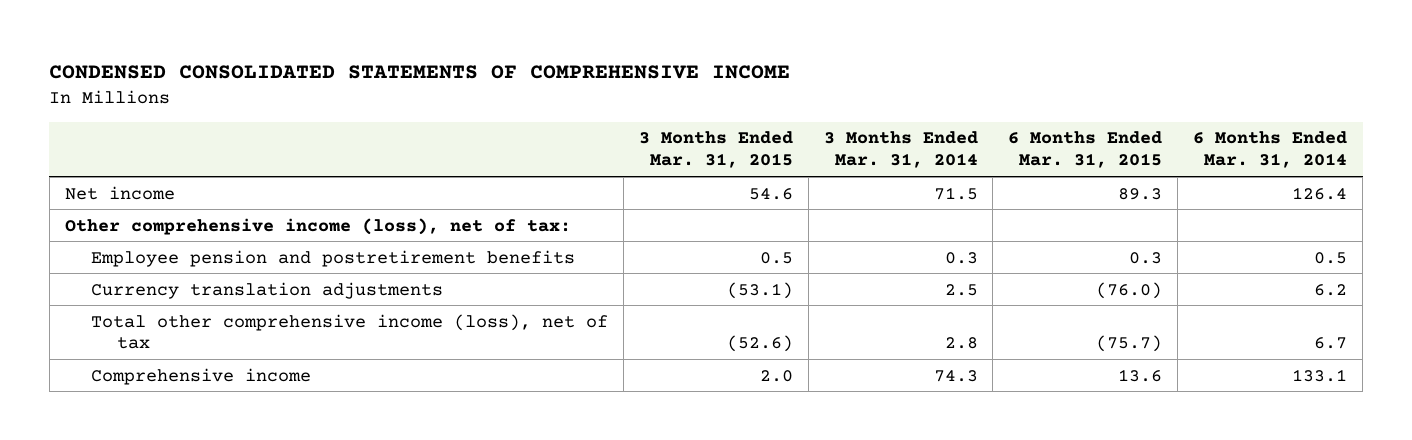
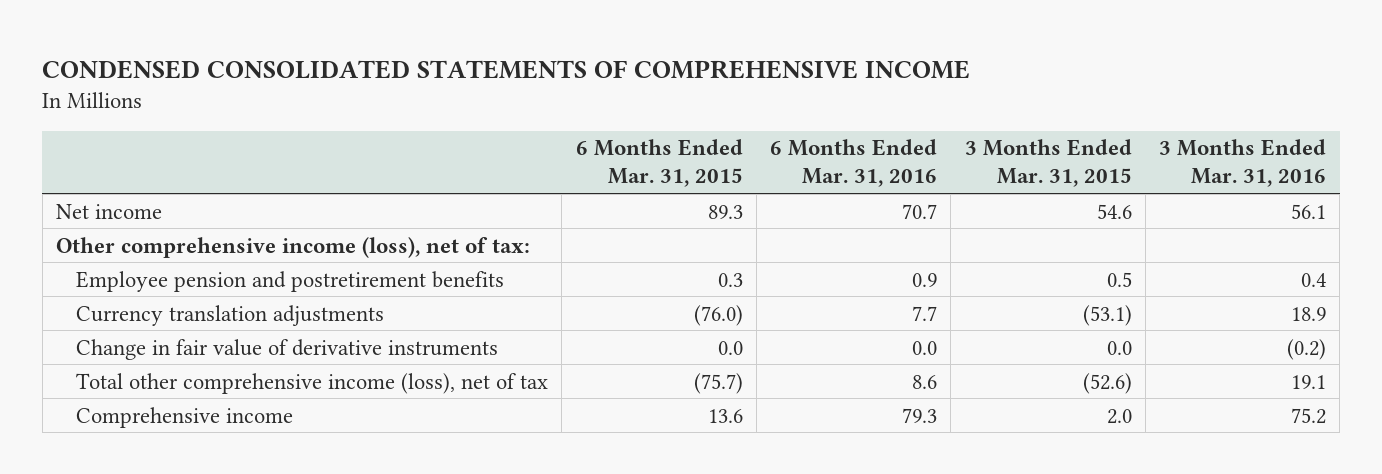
[823,131,978,169] 3 Months Ended Mar. 31, 2014 -> none
[1193,131,1348,169] 6 Months Ended Mar. 31, 2014 -> none
none -> [770,139,938,188] 6 Months Ended Mar. 31, 2016
none -> [1159,139,1327,188] 3 Months Ended Mar. 31, 2016
none -> [76,338,499,360] Change in fair value of derivative instruments

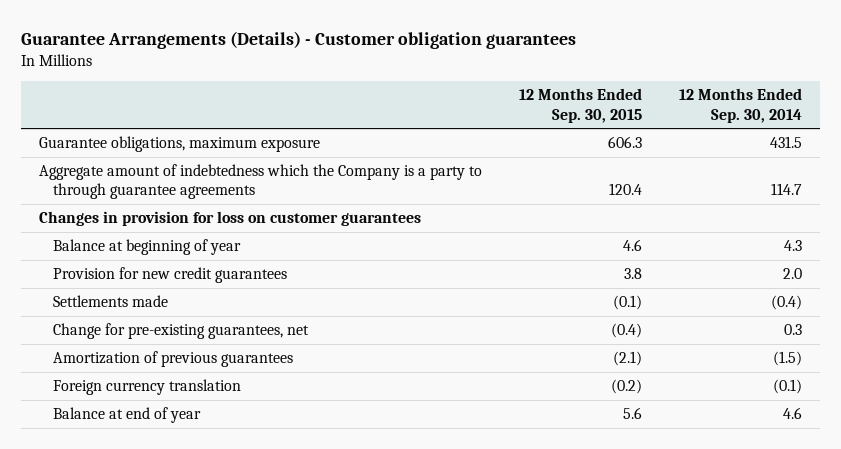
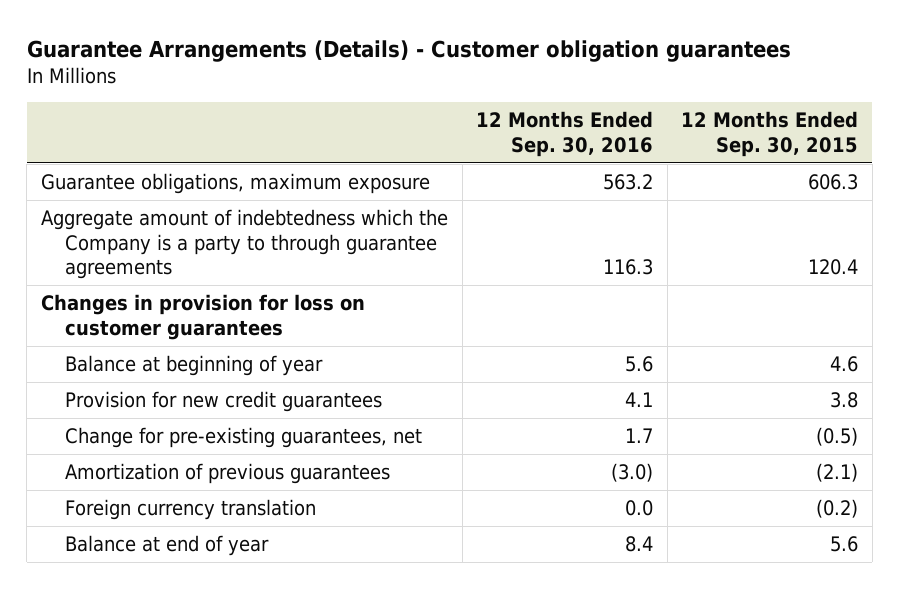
[678,88,802,123] 12 Months Ended Sep. 30, 2014 -> none
none -> [476,111,654,157] 12 Months Ended Sep. 30, 2016
[52,295,168,308] Settlements made -> none
[610,323,642,339] (0.4) -> [816,427,859,447] (0.5)

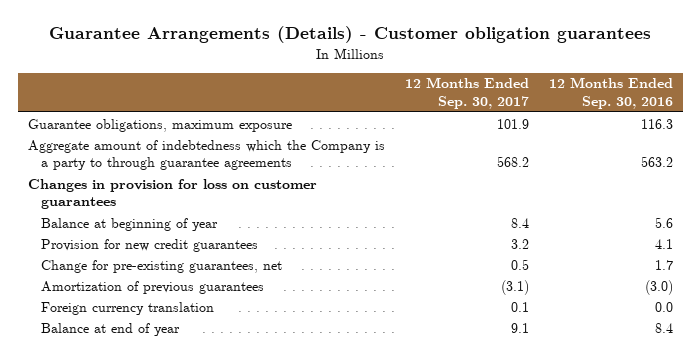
[681,111,859,157] 12 Months Ended Sep. 30, 2015 -> none
none -> [404,77,529,109] 12 Months Ended Sep. 30, 2017
[603,174,654,191] 563.2 -> [640,118,673,129] 116.3
[603,259,654,276] 116.3 -> [640,156,673,168] 563.2

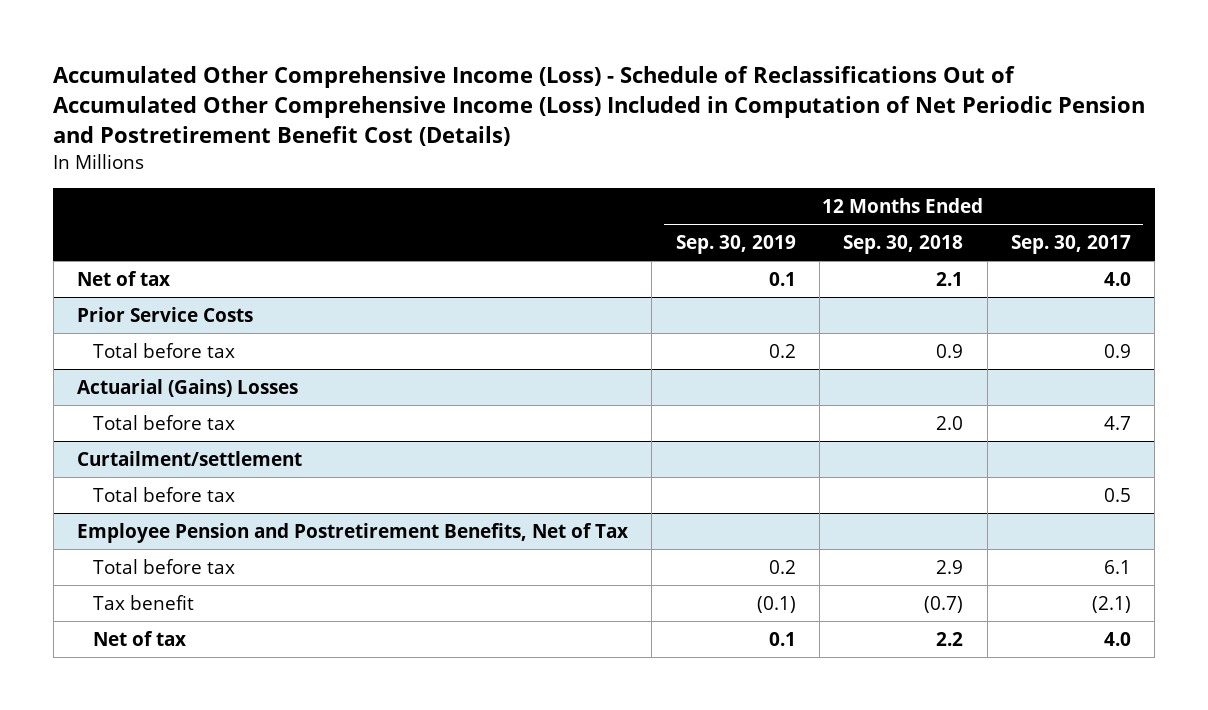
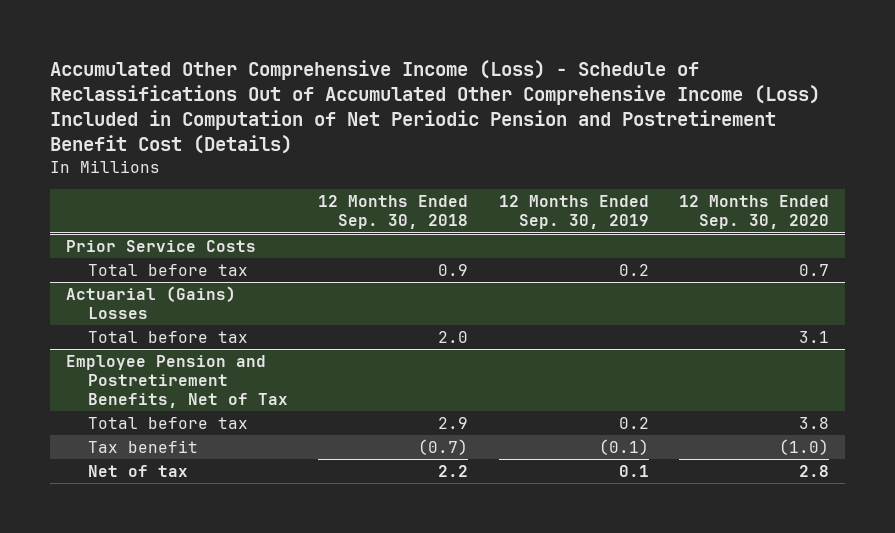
[1010,235,1131,255] Sep. 30, 2017 -> none
none -> [679,195,830,230] 12 Months Ended Sep. 30, 2020
[77,270,171,286] Net of tax -> none
[77,450,303,466] Curtailment/settlement -> none
[92,486,235,502] Total before tax -> none

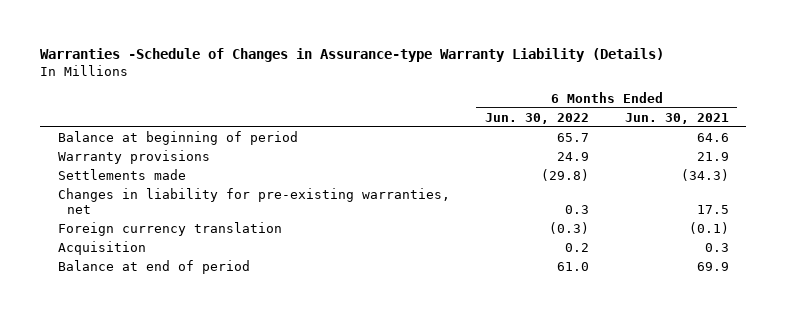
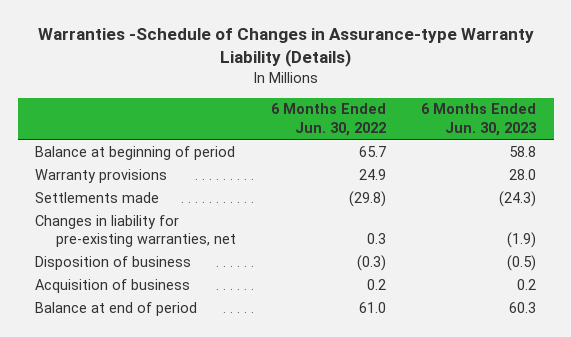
[624,112,729,124] Jun. 30, 2021 -> none
none -> [421,103,538,136] 6 Months Ended Jun. 30, 2023
[57,222,282,237] Foreign currency translation -> none
none -> [35,255,192,270] Disposition of business
[57,241,146,256] Acquisition -> [35,278,191,293] Acquisition of business

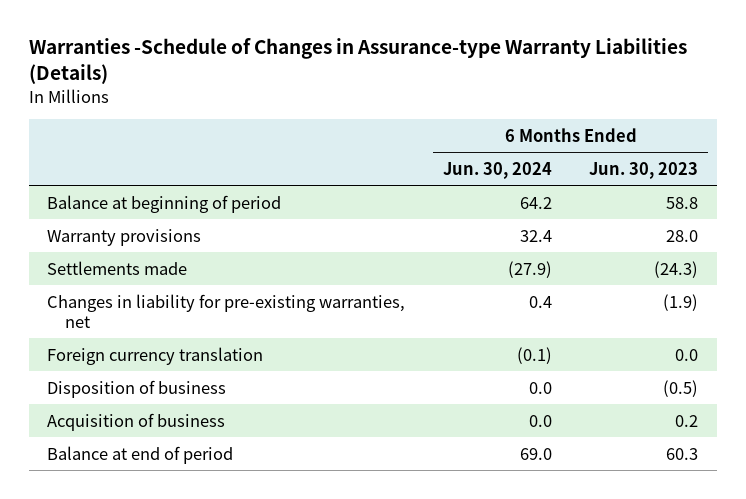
[37,28,534,68] Warranties -Schedule of Changes in Assurance-type Warranty Liability (Details) -> [28,38,687,85] Warranties -Schedule of Changes in Assurance-type Warranty Liabilities (Details)
[271,103,387,136] 6 Months Ended Jun. 30, 2022 -> none
none -> [442,161,552,179] Jun. 30, 2024
none -> [47,346,264,365] Foreign currency translation

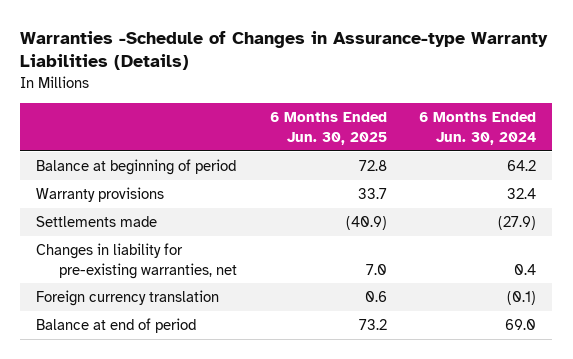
[589,161,699,179] Jun. 30, 2023 -> none
none -> [269,112,387,145] 6 Months Ended Jun. 30, 2025
[47,379,227,398] Disposition of business -> none
[47,412,226,431] Acquisition of business -> none

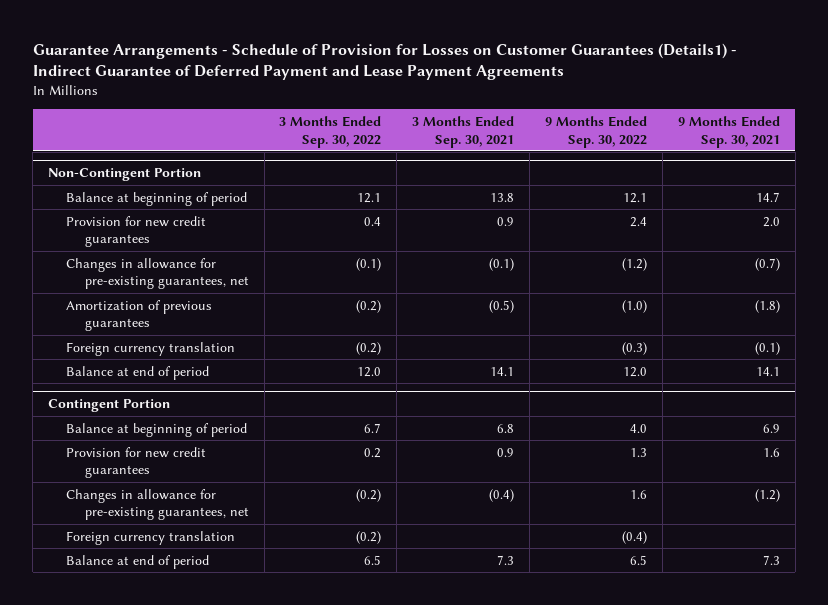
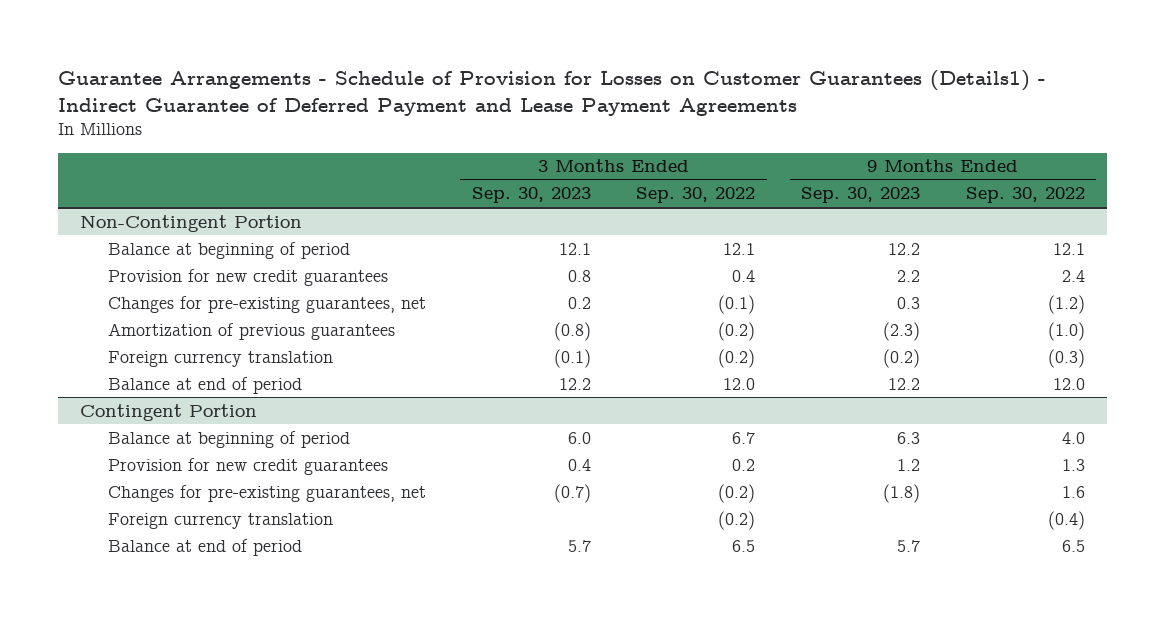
[412,115,515,148] 3 Months Ended Sep. 30, 2021 -> none
[677,115,780,148] 9 Months Ended Sep. 30, 2021 -> none
none -> [471,187,591,204] Sep. 30, 2023
none -> [800,187,920,204] Sep. 30, 2023
[66,257,249,290] Changes in allowance for pre-existing guarantees, net -> [108,295,427,313] Changes for pre-existing guarantees, net
[66,488,249,521] Changes in allowance for pre-existing guarantees, net -> [108,484,427,502] Changes for pre-existing guarantees, net

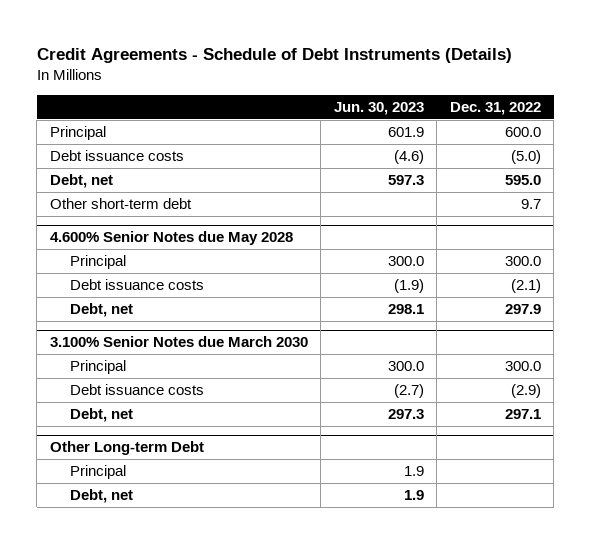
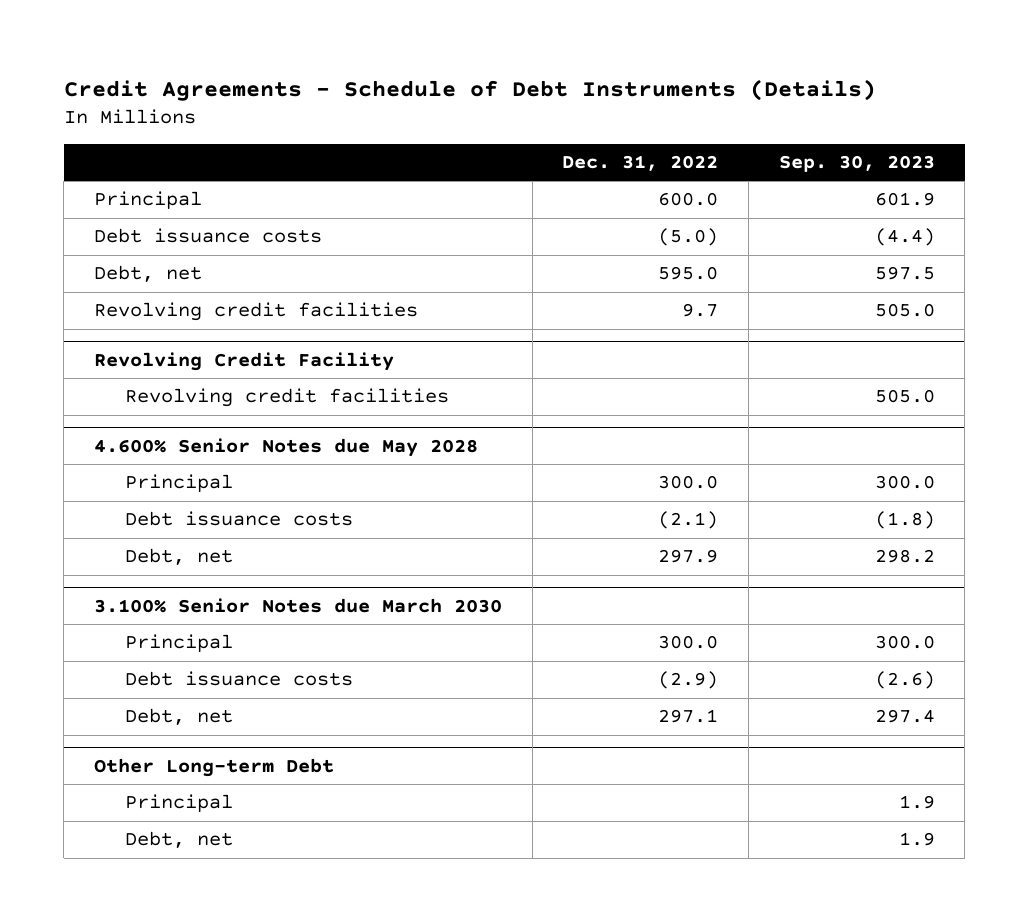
[333,102,424,116] Jun. 30, 2023 -> none
none -> [778,155,935,173] Sep. 30, 2023
[49,197,192,209] Other short-term debt -> none
none -> [93,302,418,322] Revolving credit facilities
none -> [93,351,394,371] Revolving Credit Facility
none -> [125,388,450,408] Revolving credit facilities

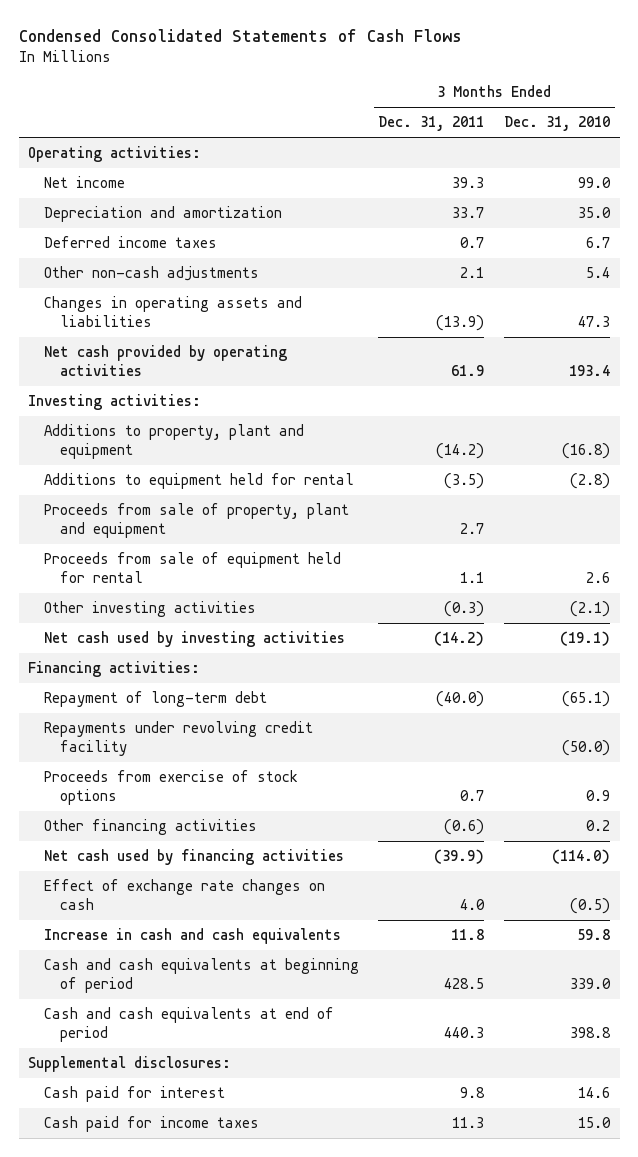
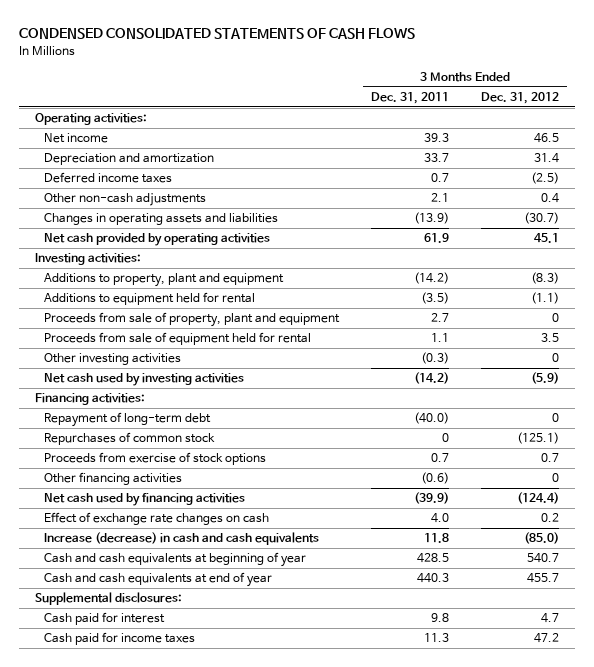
[18,28,462,42] Condensed Consolidated Statements of Cash Flows -> [19,28,416,40] CONDENSED CONSOLIDATED STATEMENTS OF CASH FLOWS
[503,116,610,132] Dec. 31, 2010 -> none
none -> [481,91,560,104] Dec. 31, 2012
[44,721,314,757] Repayments under revolving credit facility -> none
none -> [44,432,216,446] Repurchases of common stock
[44,928,342,945] Increase in cash and cash equivalents -> [44,532,320,546] Increase (decrease) in cash and cash equivalents
[44,958,360,994] Cash and cash equivalents at beginning of period -> [44,552,307,568] Cash and cash equivalents at beginning of year
[44,1007,335,1043] Cash and cash equivalents at end of period -> [44,572,273,588] Cash and cash equivalents at end of year

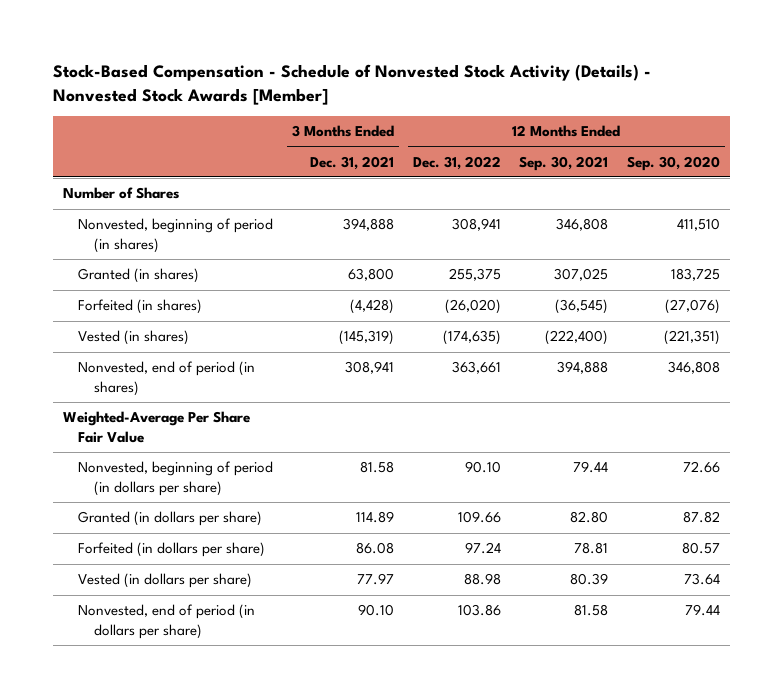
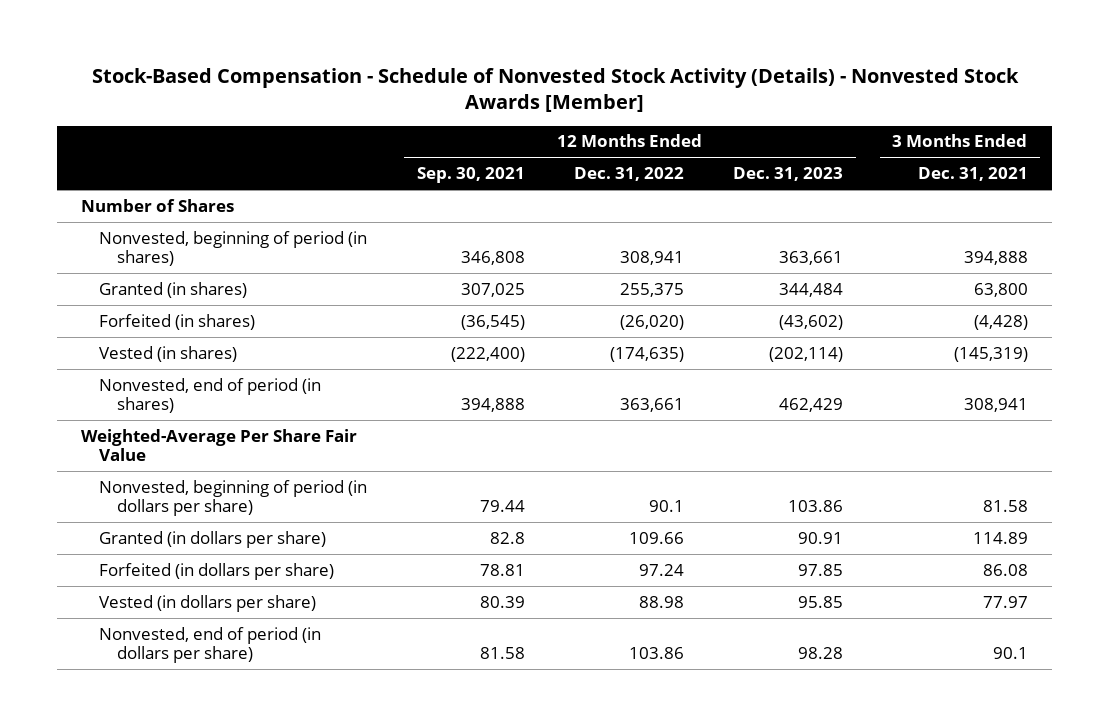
[627,155,721,171] Sep. 30, 2020 -> none
none -> [733,167,844,182] Dec. 31, 2023
[464,461,501,474] 90.10 -> [649,500,685,513] 90.1
[570,511,609,524] 82.80 -> [489,531,525,544] 82.8
[357,604,394,617] 90.10 -> [992,647,1028,660] 90.1

